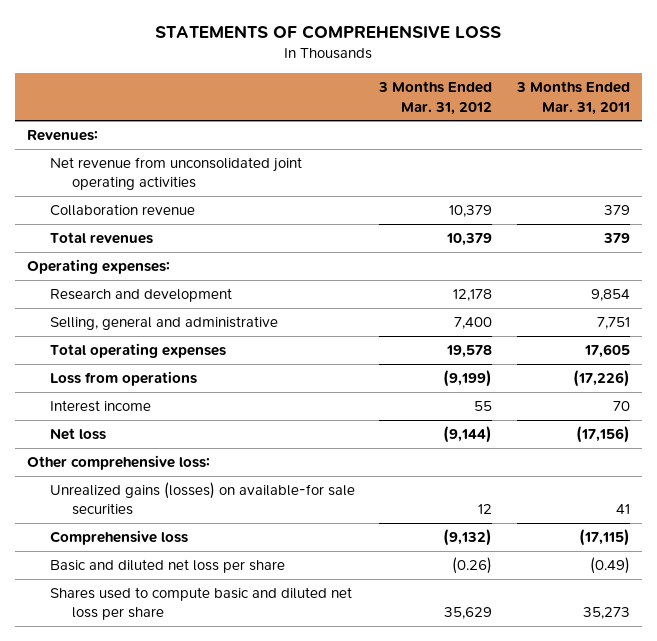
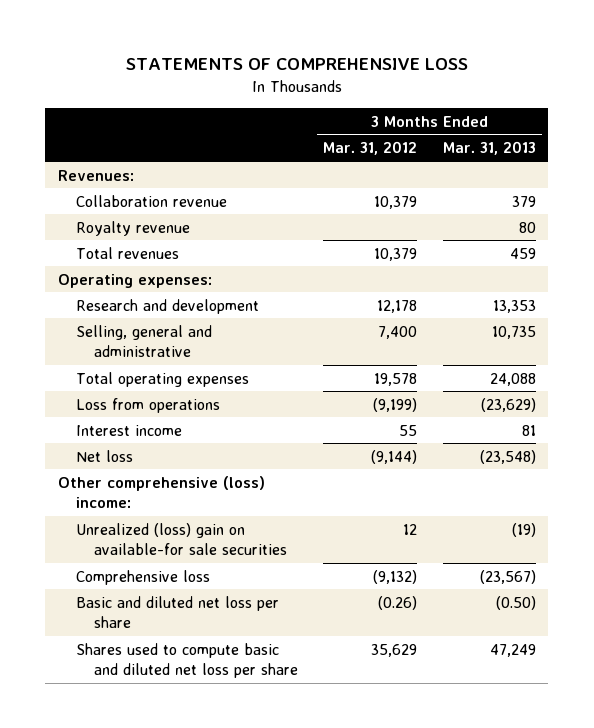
[515,81,630,115] 3 Months Ended Mar. 31, 2011 -> none
none -> [442,141,536,156] Mar. 31, 2013
[49,156,302,191] Net revenue from unconsolidated joint operating activities -> none
none -> [76,220,191,236] Royalty revenue
[27,454,211,470] Other comprehensive loss: -> [58,475,266,509] Other comprehensive (loss) income:
[49,481,355,516] Unrealized gains (losses) on available-for sale securities -> [76,522,288,556] Unrealized (loss) gain on available-for sale securities

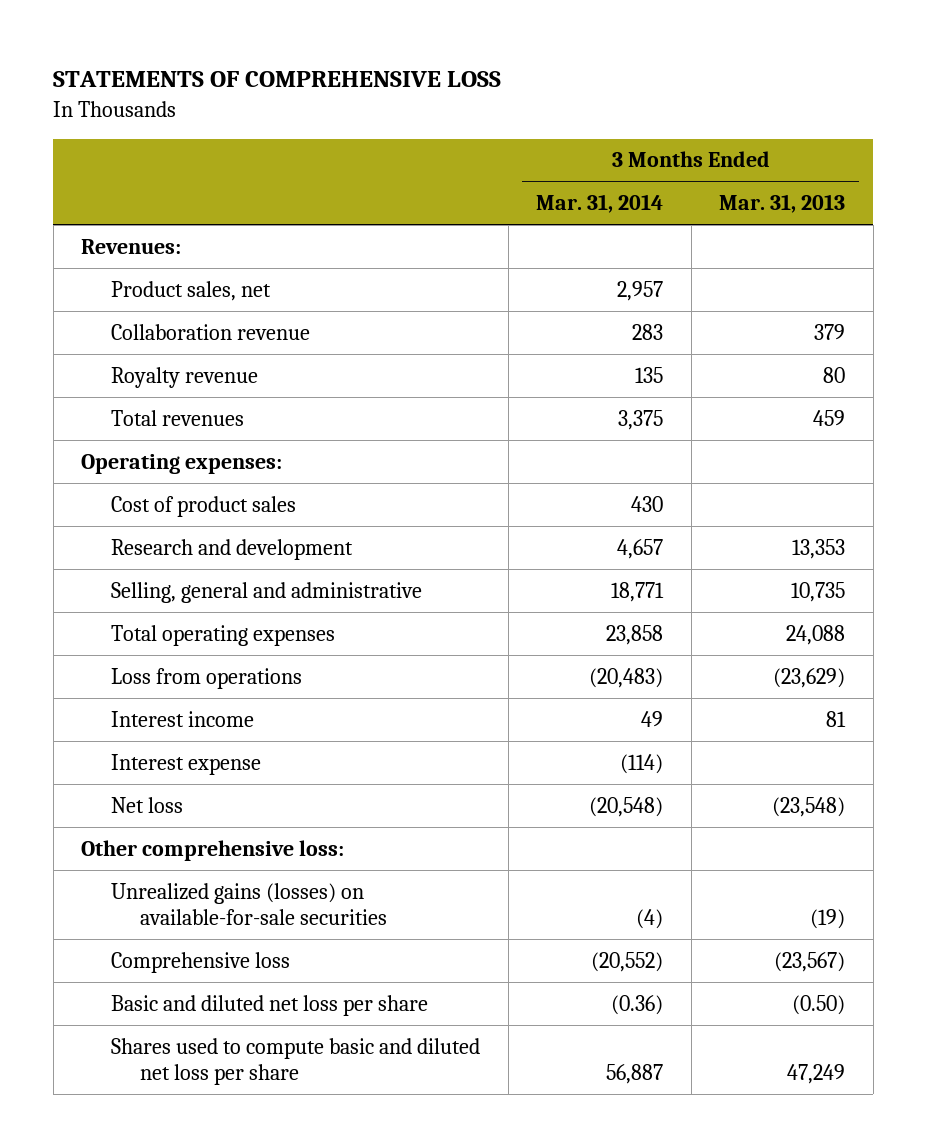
[323,141,418,156] Mar. 31, 2012 -> none
none -> [536,194,664,214] Mar. 31, 2014
none -> [110,280,271,301] Product sales, net
none -> [110,495,296,517] Cost of product sales
none -> [110,753,261,775] Interest expense
[58,475,266,509] Other comprehensive (loss) income: -> [81,839,345,861] Other comprehensive loss:
[76,522,288,556] Unrealized (loss) gain on available-for sale securities -> [110,882,388,926] Unrealized gains (losses) on available-for-sale securities

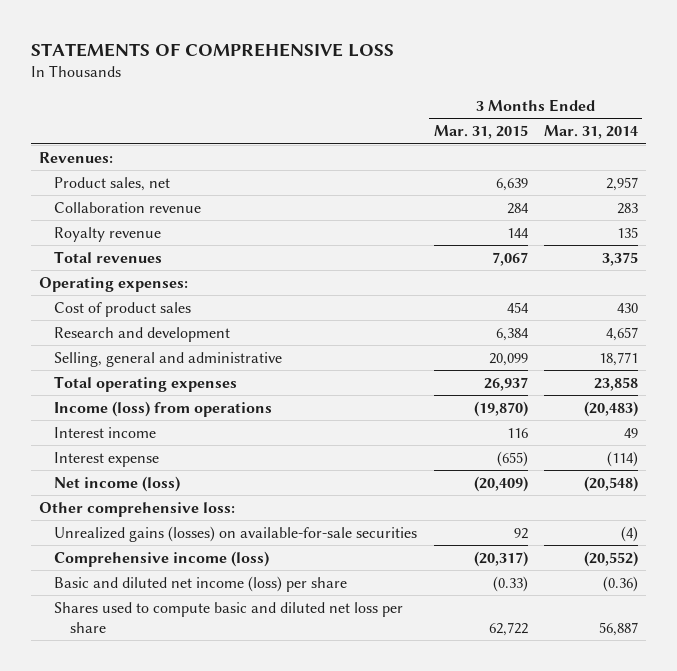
[719,194,846,214] Mar. 31, 2013 -> none
none -> [433,125,528,140] Mar. 31, 2015
[110,667,302,689] Loss from operations -> [54,400,273,417] Income (loss) from operations
[110,796,183,813] Net loss -> [54,475,181,492] Net income (loss)
[110,951,290,973] Comprehensive loss -> [54,550,270,567] Comprehensive income (loss)
[110,994,428,1016] Basic and diluted net loss per share -> [54,575,348,592] Basic and diluted net income (loss) per share

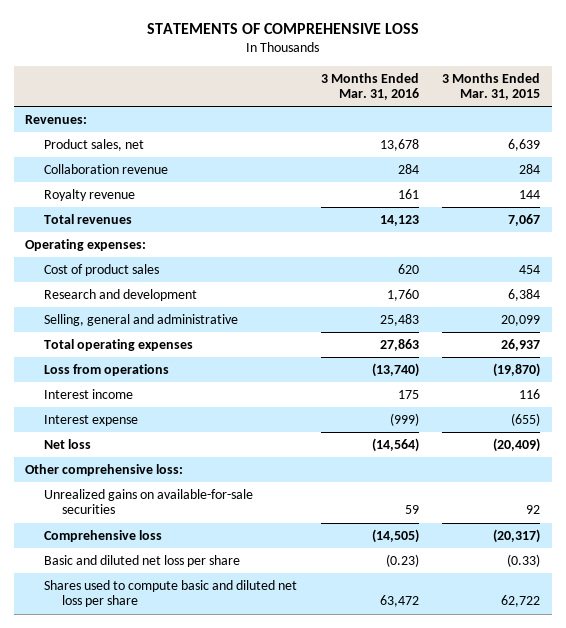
[543,125,638,140] Mar. 31, 2014 -> none
none -> [320,72,419,101] 3 Months Ended Mar. 31, 2016
[54,400,273,417] Income (loss) from operations -> [43,363,169,376] Loss from operations
[54,475,181,492] Net income (loss) -> [43,438,91,449] Net loss
[54,525,418,542] Unrealized gains (losses) on available-for-sale securities -> [43,488,253,515] Unrealized gains on available-for-sale securities
[54,550,270,567] Comprehensive income (loss) -> [43,529,162,542] Comprehensive loss
[54,575,348,592] Basic and diluted net income (loss) per share -> [43,554,240,567] Basic and diluted net loss per share

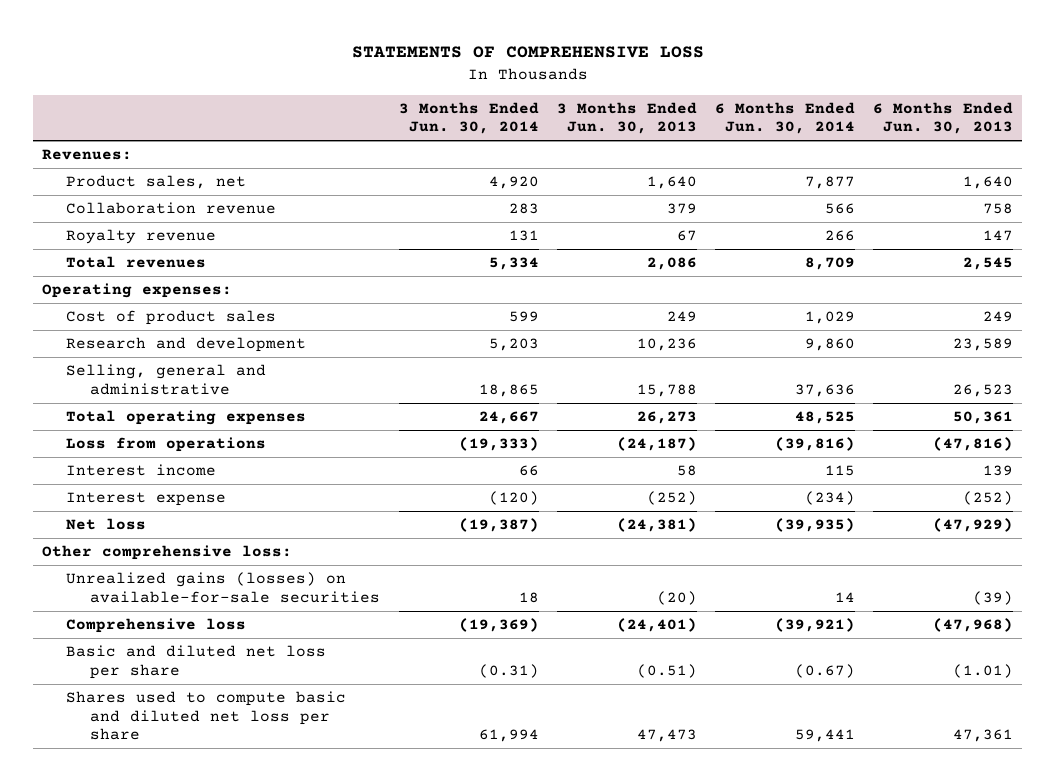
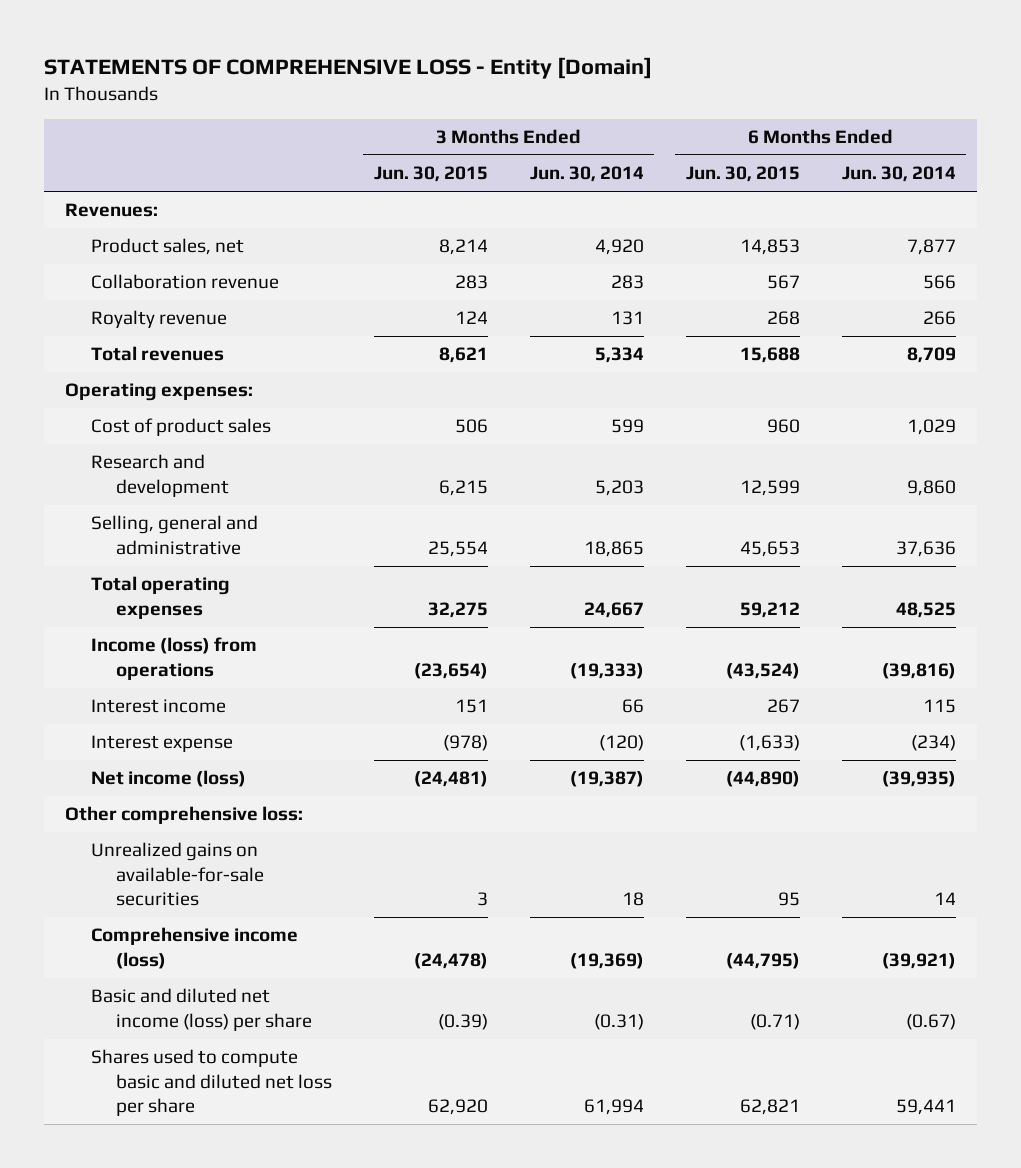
[351,46,704,59] STATEMENTS OF COMPREHENSIVE LOSS -> [44,56,653,79] STATEMENTS OF COMPREHENSIVE LOSS - Entity [Domain]
[556,101,697,135] 3 Months Ended Jun. 30, 2013 -> none
[872,101,1013,135] 6 Months Ended Jun. 30, 2013 -> none
none -> [373,166,488,183] Jun. 30, 2015
none -> [685,166,800,183] Jun. 30, 2015
[66,437,267,453] Loss from operations -> [90,637,257,680] Income (loss) from operations
[66,518,147,531] Net loss -> [90,770,246,788] Net income (loss)
[66,572,381,603] Unrealized gains (losses) on available-for-sale securities -> [90,842,264,907] Unrealized gains on available-for-sale securities
[66,618,247,634] Comprehensive loss -> [90,927,298,969] Comprehensive income (loss)
[66,645,327,679] Basic and diluted net loss per share -> [90,988,312,1031] Basic and diluted net income (loss) per share

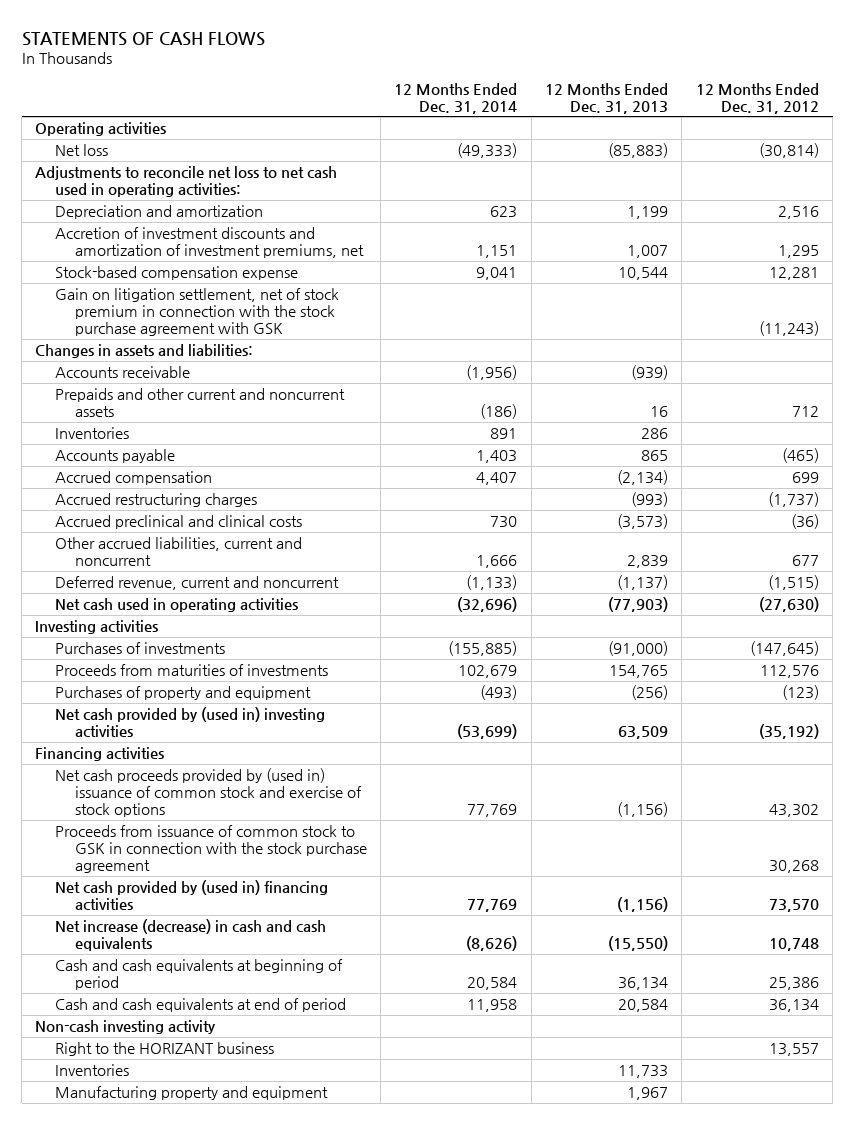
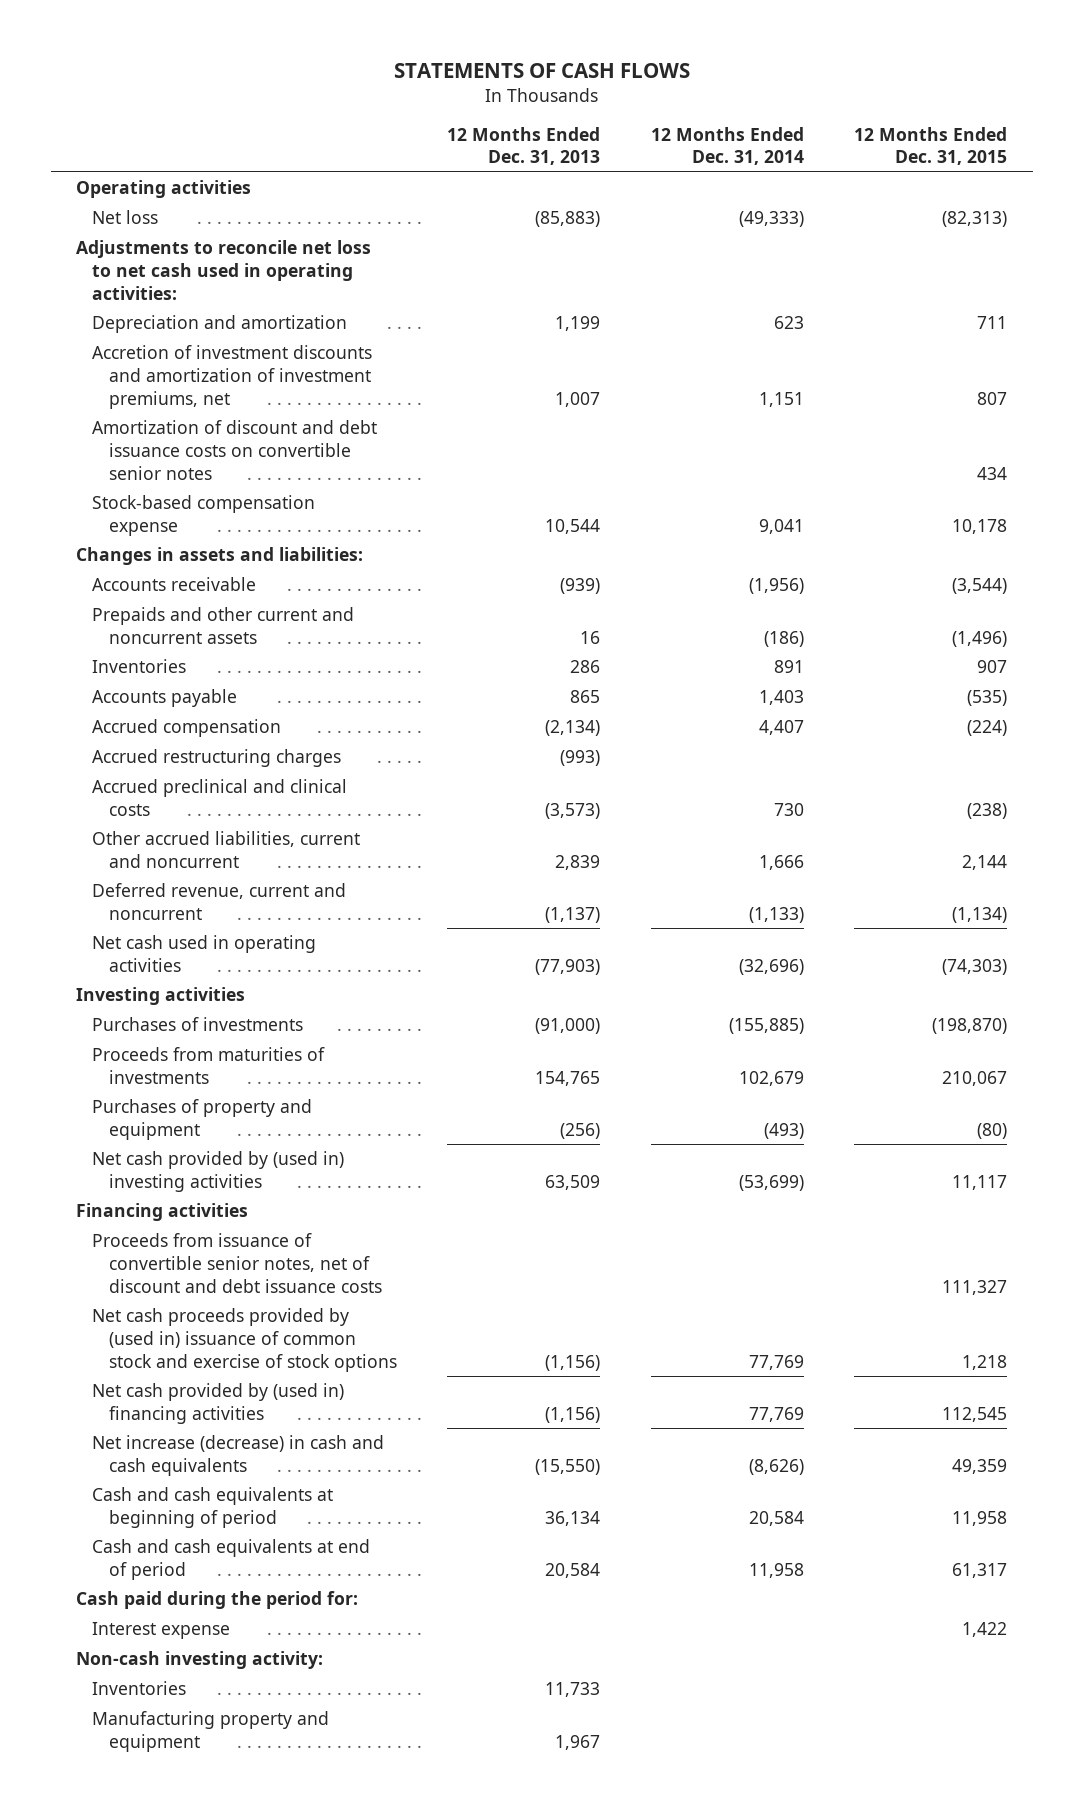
[695,82,819,114] 12 Months Ended Dec. 31, 2012 -> none
none -> [854,126,1008,166] 12 Months Ended Dec. 31, 2015
none -> [92,420,378,480] Amortization of discount and debt issuance costs on convertible senior notes
[55,287,340,337] Gain on litigation settlement, net of stock premium in connection with the stock purchase agreement with GSK -> none
none -> [92,1233,382,1293] Proceeds from issuance of convertible senior notes, net of discount and debt issuance costs
[55,824,367,874] Proceeds from issuance of common stock to GSK in connection with the stock purchase agreement -> none
[55,1041,275,1056] Right to the HORIZANT business -> none
none -> [75,1591,358,1610] Cash paid during the period for:
none -> [92,1622,231,1640] Interest expense
[35,1019,217,1034] Non-cash investing activity -> [75,1651,323,1670] Non-cash investing activity:

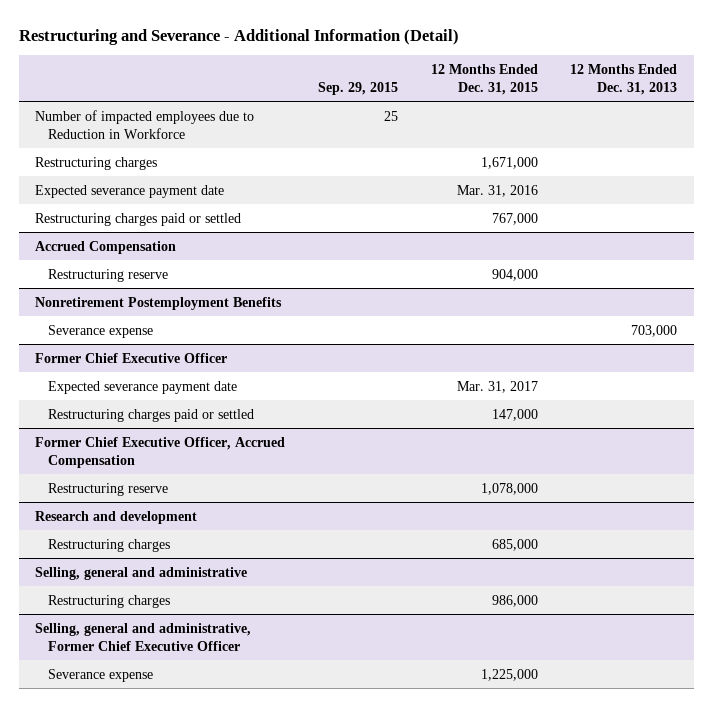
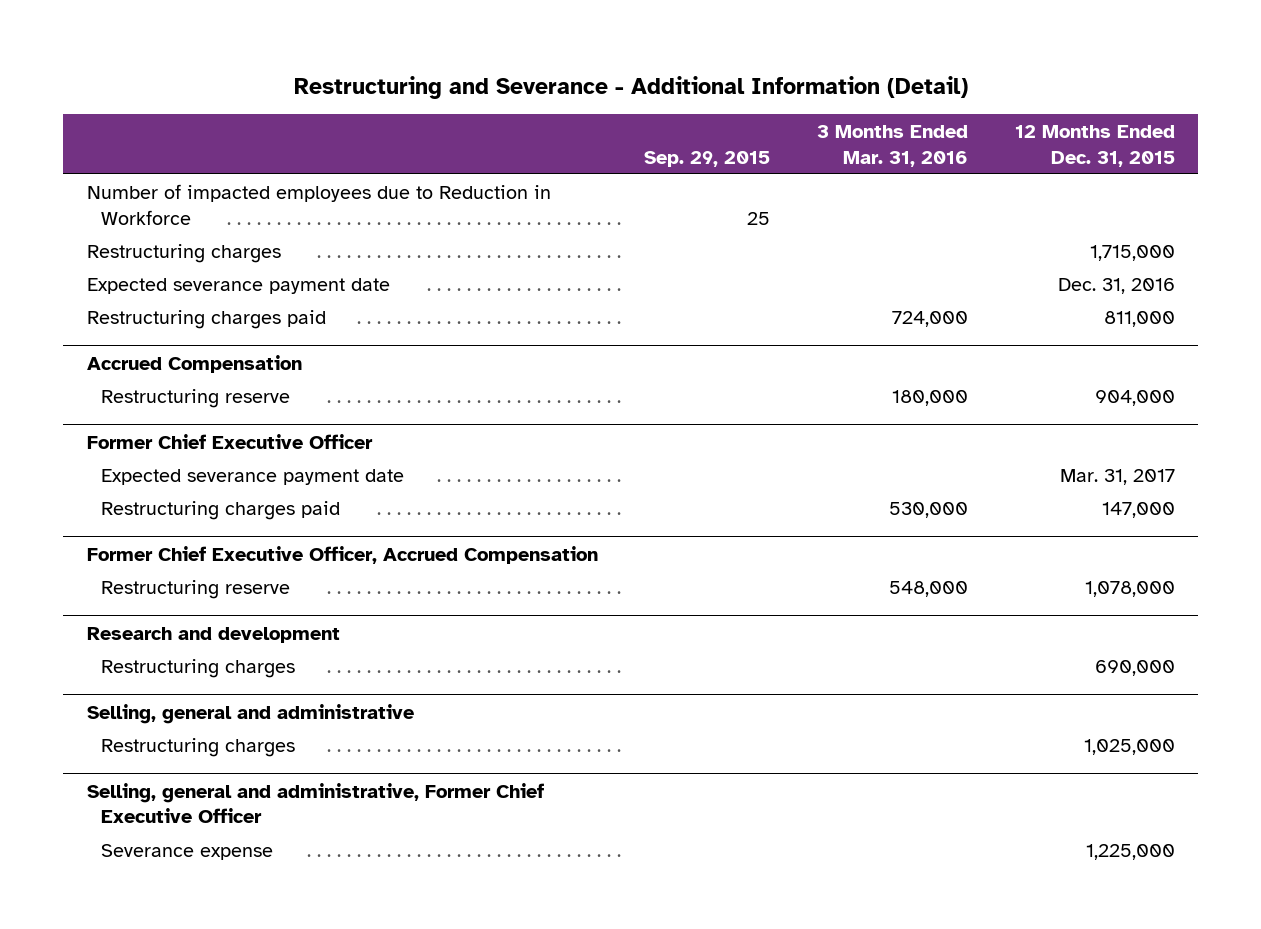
[570,63,678,95] 12 Months Ended Dec. 31, 2013 -> none
none -> [817,125,969,167] 3 Months Ended Mar. 31, 2016
[480,156,538,169] 1,671,000 -> [1089,244,1175,261] 1,715,000
[456,184,538,197] Mar. 31, 2016 -> [1057,277,1175,294] Dec. 31, 2016
[35,212,242,226] Restructuring charges paid or settled -> [86,309,326,329] Restructuring charges paid
[491,212,538,225] 767,000 -> [1103,310,1175,327] 811,000
[35,296,283,310] Nonretirement Postemployment Benefits -> none
[47,324,153,338] Severance expense -> none
[47,408,254,422] Restructuring charges paid or settled -> [101,500,341,520] Restructuring charges paid
[491,538,538,551] 685,000 -> [1094,659,1175,676] 690,000
[491,594,538,607] 986,000 -> [1083,738,1175,755] 1,025,000

